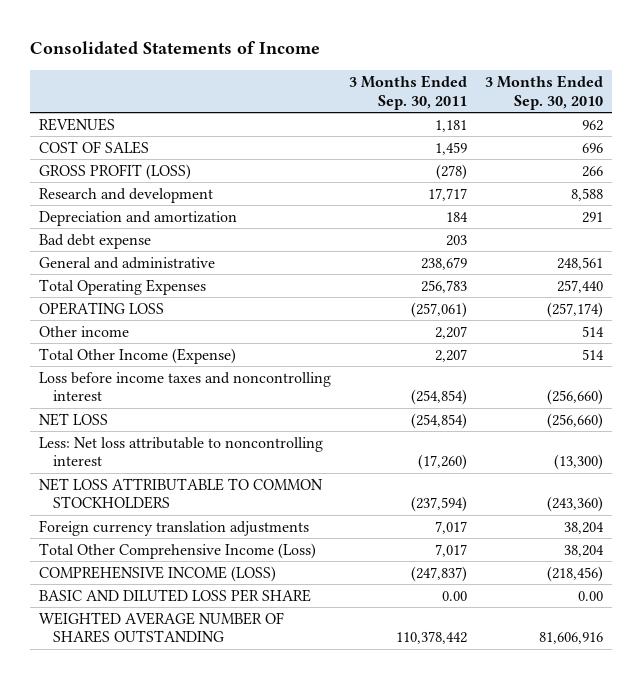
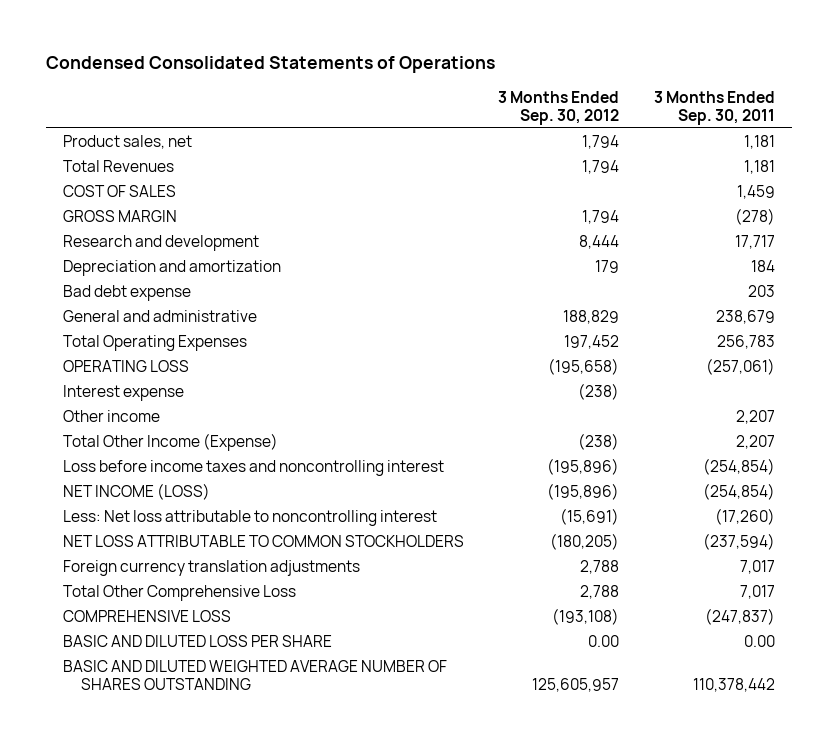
[29,41,320,55] Consolidated Statements of Income -> [45,56,495,74] Condensed Consolidated Statements of Operations
[485,75,604,110] 3 Months Ended Sep. 30, 2010 -> none
none -> [498,90,620,125] 3 Months Ended Sep. 30, 2012
none -> [62,135,192,150] Product sales, net
[38,117,115,131] REVENUES -> [62,160,174,173] Total Revenues
[38,163,191,180] GROSS PROFIT (LOSS) -> [62,210,177,223] GROSS MARGIN
none -> [62,385,184,402] Interest expense
[38,412,108,426] NET LOSS -> [62,483,210,501] NET INCOME (LOSS)
[38,565,276,582] COMPREHENSIVE INCOME (LOSS) -> none
none -> [62,585,296,602] Total Other Comprehensive Loss
[38,542,316,559] Total Other Comprehensive Income (Loss) -> [62,610,231,623] COMPREHENSIVE LOSS
[435,543,468,557] 7,017 -> [704,608,775,626] (247,837)
[38,611,284,644] WEIGHTED AVERAGE NUMBER OF SHARES OUTSTANDING -> [62,660,447,691] BASIC AND DILUTED WEIGHTED AVERAGE NUMBER OF SHARES OUTSTANDING

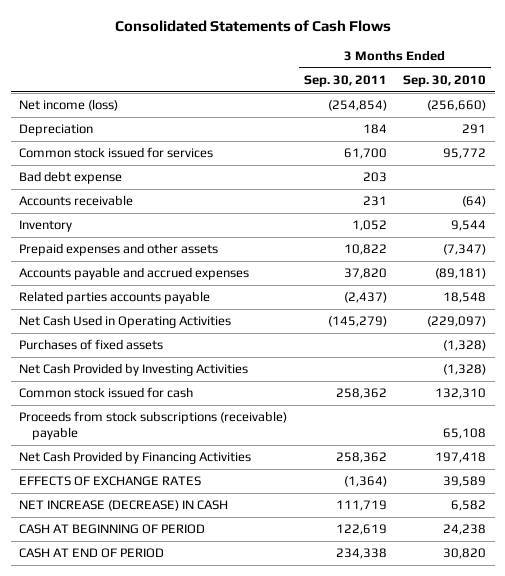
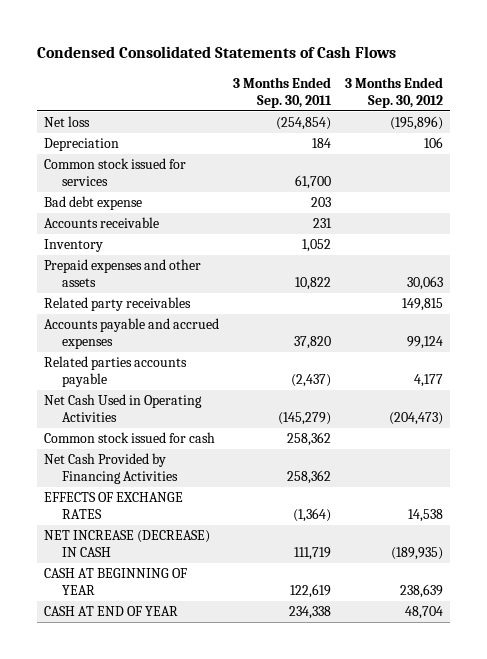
[114,19,391,32] Consolidated Statements of Cash Flows -> [36,46,396,59] Condensed Consolidated Statements of Cash Flows
[403,75,487,88] Sep. 30, 2010 -> none
none -> [345,76,444,108] 3 Months Ended Sep. 30, 2012
[18,99,118,112] Net income (loss) -> [43,116,90,128] Net loss
none -> [43,297,191,312] Related party receivables
[18,339,163,351] Purchases of fixed assets -> none
[18,363,248,377] Net Cash Provided by Investing Activities -> none
[18,411,287,440] Proceeds from stock subscriptions (receivable) payable -> none
[18,524,205,535] CASH AT BEGINNING OF PERIOD -> [43,568,187,596] CASH AT BEGINNING OF YEAR
[18,548,164,559] CASH AT END OF PERIOD -> [43,606,178,617] CASH AT END OF YEAR

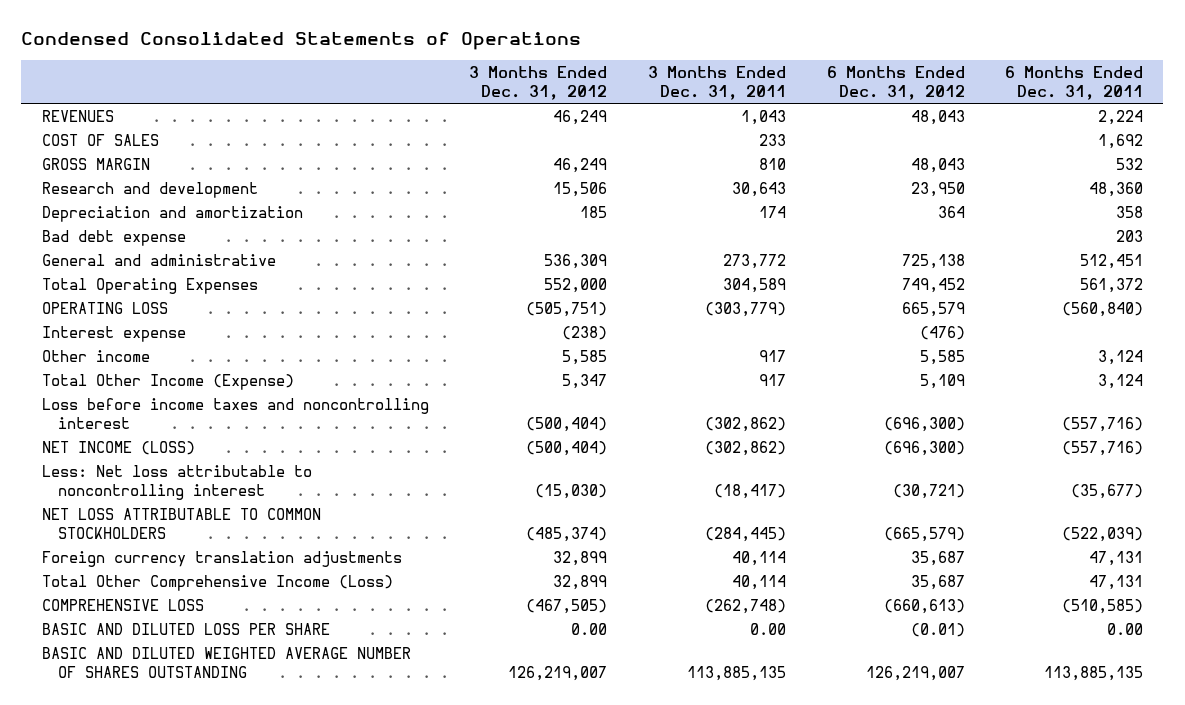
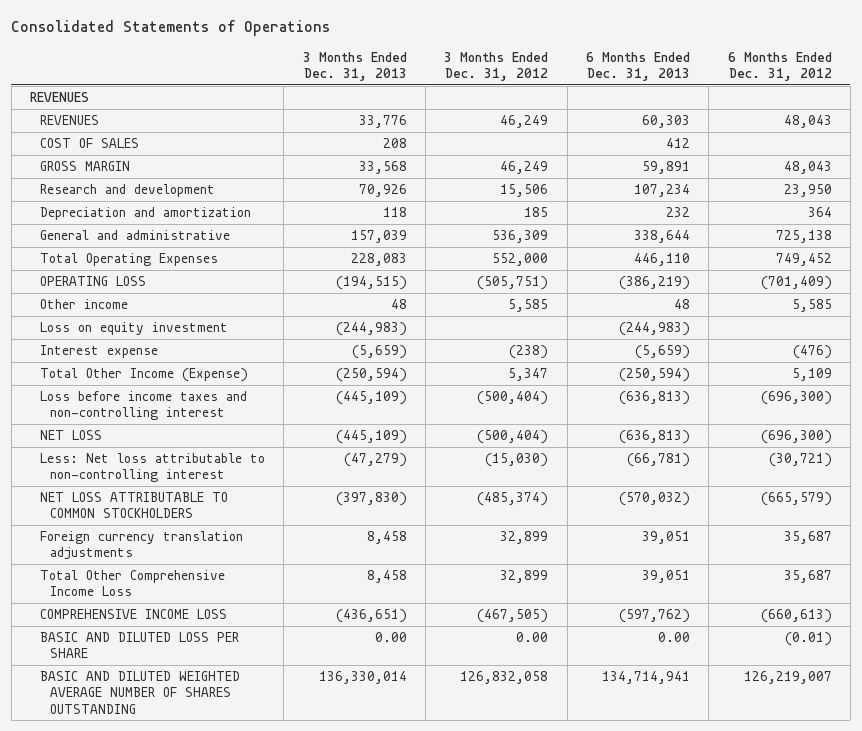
[21,32,582,51] Condensed Consolidated Statements of Operations -> [11,20,331,37] Consolidated Statements of Operations
[647,66,786,101] 3 Months Ended Dec. 31, 2011 -> none
[1005,66,1144,101] 6 Months Ended Dec. 31, 2011 -> none
none -> [302,52,407,82] 3 Months Ended Dec. 31, 2013
none -> [585,52,690,82] 6 Months Ended Dec. 31, 2013
none -> [29,92,89,103] REVENUES
[41,229,186,246] Bad debt expense -> none
[901,301,965,317] 665,579 -> [760,276,832,291] (701,409)
none -> [39,322,228,336] Loss on equity investment
[41,325,186,342] Interest expense -> [39,345,158,359] Interest expense
[41,397,429,429] Loss before income taxes and noncontrolling interest -> [39,391,247,421] Loss before income taxes and non-controlling interest
[41,440,195,455] NET INCOME (LOSS) -> [39,430,102,441] NET LOSS
[41,464,312,500] Less: Net loss attributable to noncontrolling interest -> [39,453,265,483] Less: Net loss attributable to non-controlling interest
[41,574,393,591] Total Other Comprehensive Income (Loss) -> [39,570,225,597] Total Other Comprehensive Income Loss
[41,598,204,611] COMPREHENSIVE LOSS -> [39,609,227,620] COMPREHENSIVE INCOME LOSS
[508,665,608,681] 126,219,007 -> [460,671,549,685] 126,832,058

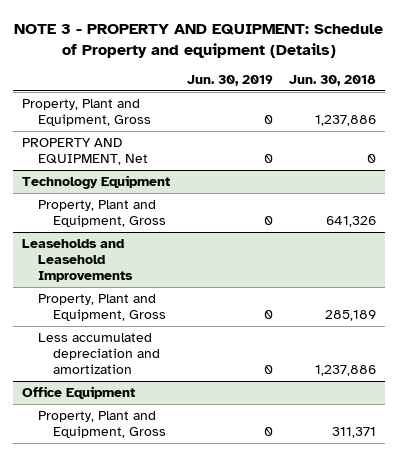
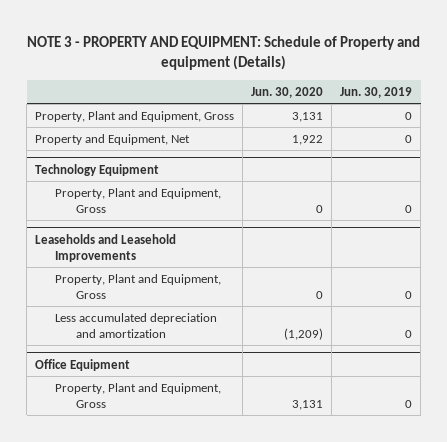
[289,75,377,87] Jun. 30, 2018 -> none
none -> [251,87,324,99] Jun. 30, 2020
[21,137,148,165] PROPERTY AND EQUIPMENT, Net -> [35,133,191,145] Property and Equipment, Net

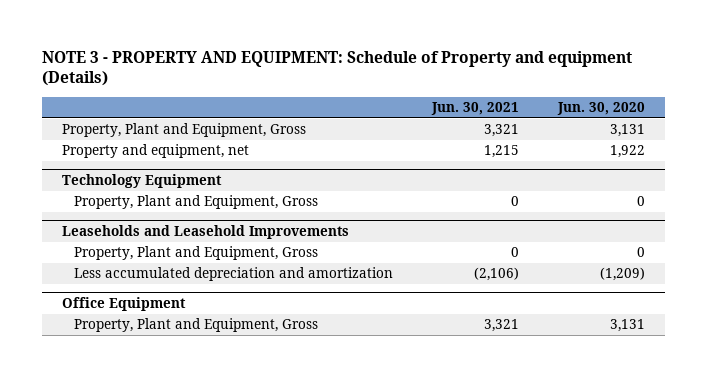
[340,87,413,99] Jun. 30, 2019 -> none
none -> [431,102,520,116] Jun. 30, 2021
[35,133,191,145] Property and Equipment, Net -> [61,144,249,159] Property and equipment, net

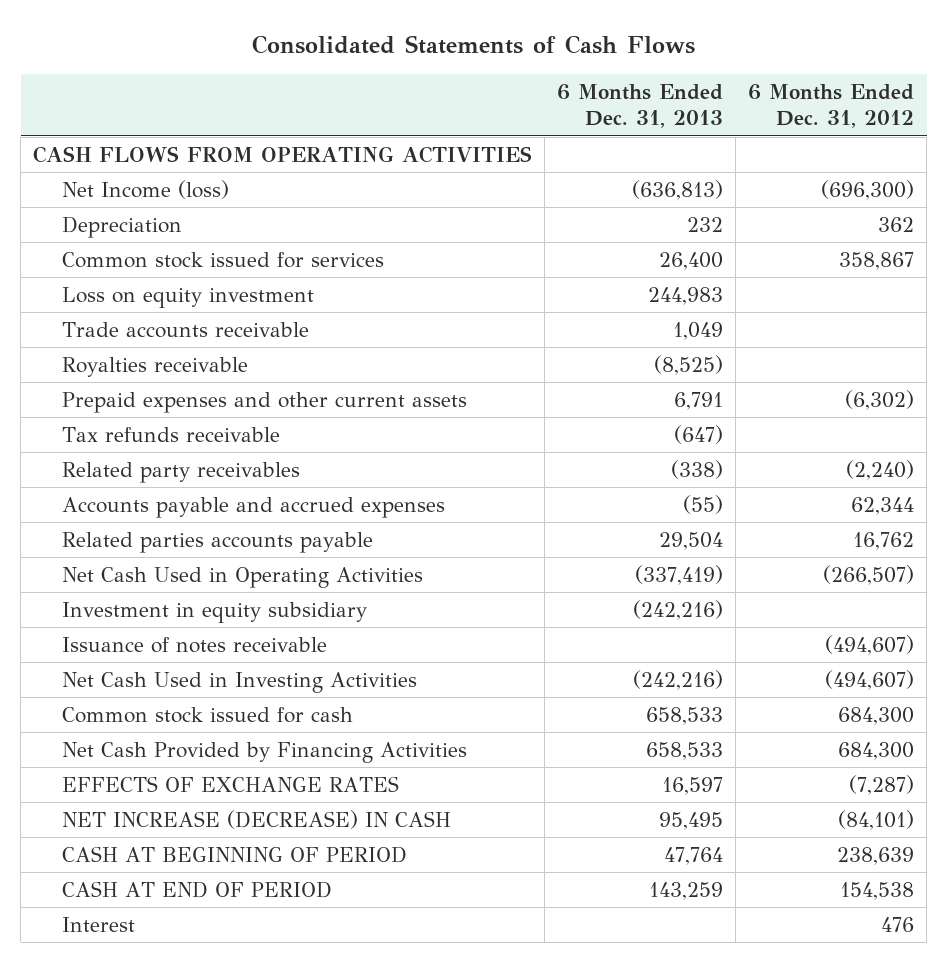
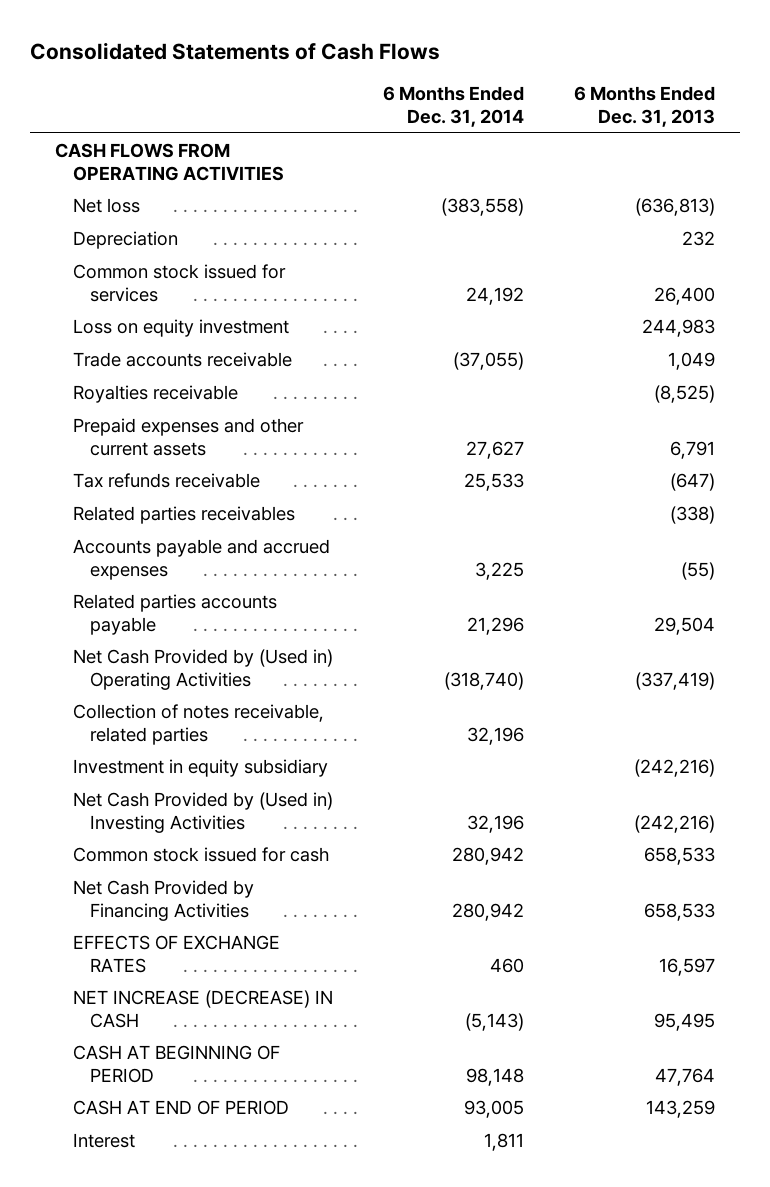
[748,84,915,129] 6 Months Ended Dec. 31, 2012 -> none
none -> [382,86,524,128] 6 Months Ended Dec. 31, 2014
[62,179,230,199] Net Income (loss) -> [72,197,140,213] Net loss
[62,461,301,483] Related party receivables -> [72,505,295,524] Related parties receivables
[62,566,424,588] Net Cash Used in Operating Activities -> [72,648,333,690] Net Cash Provided by (Used in) Operating Activities
none -> [72,703,324,745] Collection of notes receivable, related parties
[62,636,328,653] Issuance of notes receivable -> none
[62,671,418,693] Net Cash Used in Investing Activities -> [72,791,333,833] Net Cash Provided by (Used in) Investing Activities

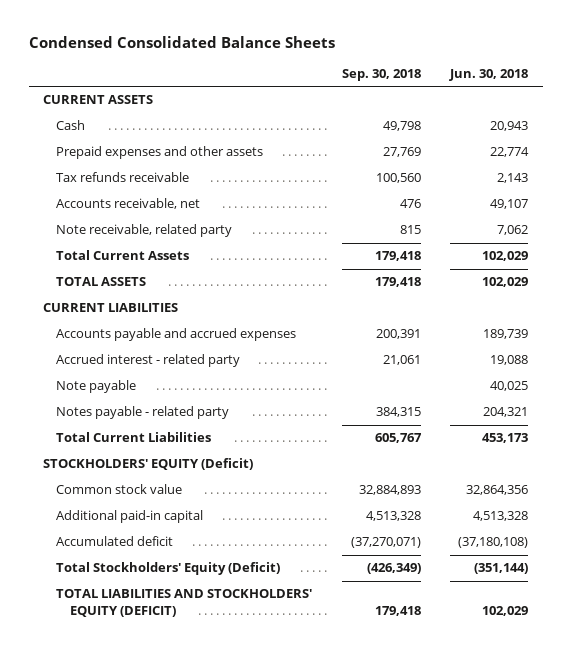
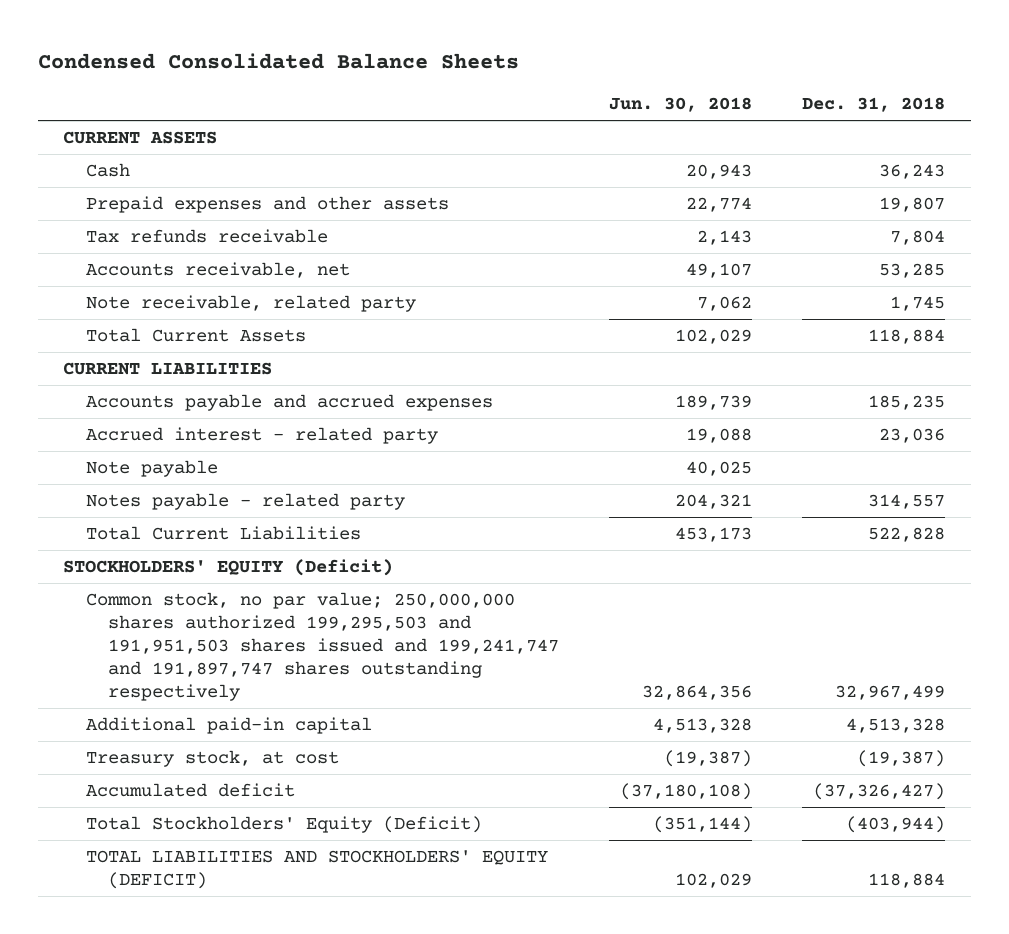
[341,68,421,81] Sep. 30, 2018 -> none
none -> [802,97,946,113] Dec. 31, 2018
[56,277,147,287] TOTAL ASSETS -> none
[56,484,183,495] Common stock value -> [85,592,560,702] Common stock, no par value; 250,000,000 shares authorized 199,295,503 and 191,951,503 shares issued and 199,241,747 and 191,897,747 shares outstanding respectively
none -> [85,750,339,768] Treasury stock, at cost

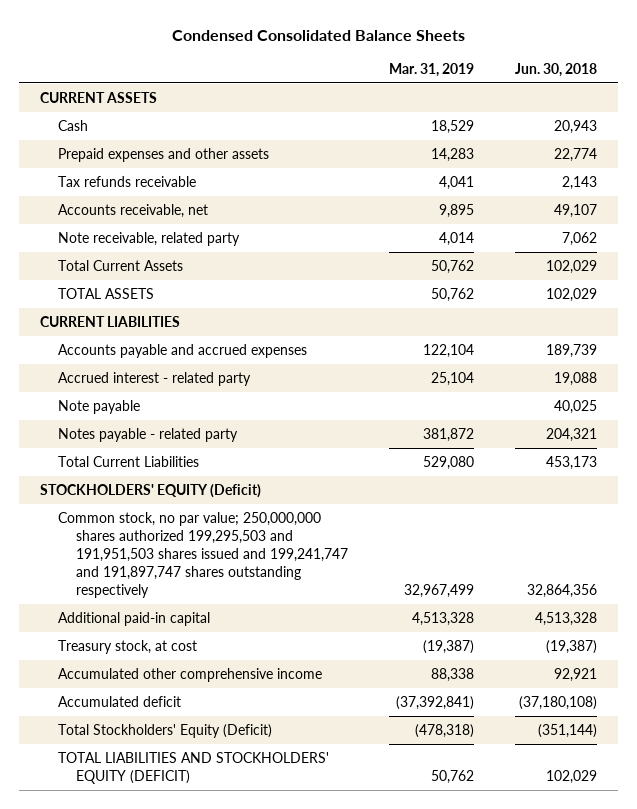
[802,97,946,113] Dec. 31, 2018 -> none
none -> [389,62,475,77] Mar. 31, 2019
none -> [57,288,154,300] TOTAL ASSETS
none -> [57,668,322,683] Accumulated other comprehensive income

